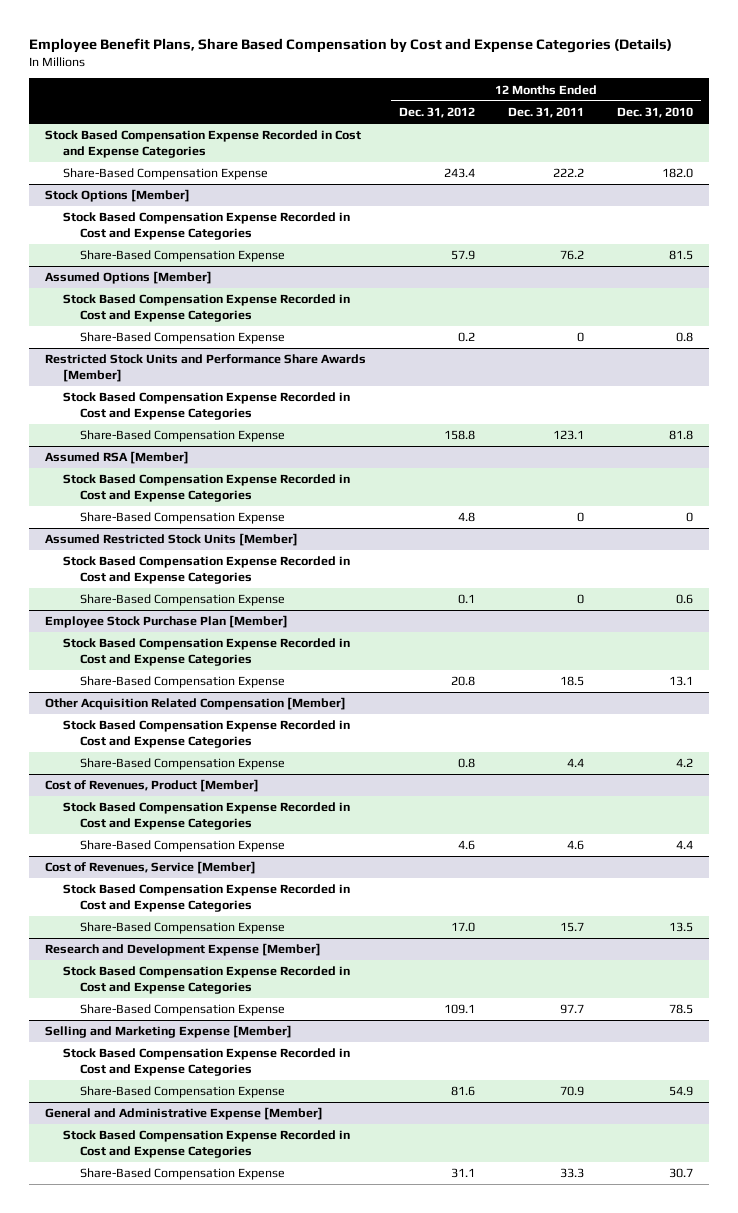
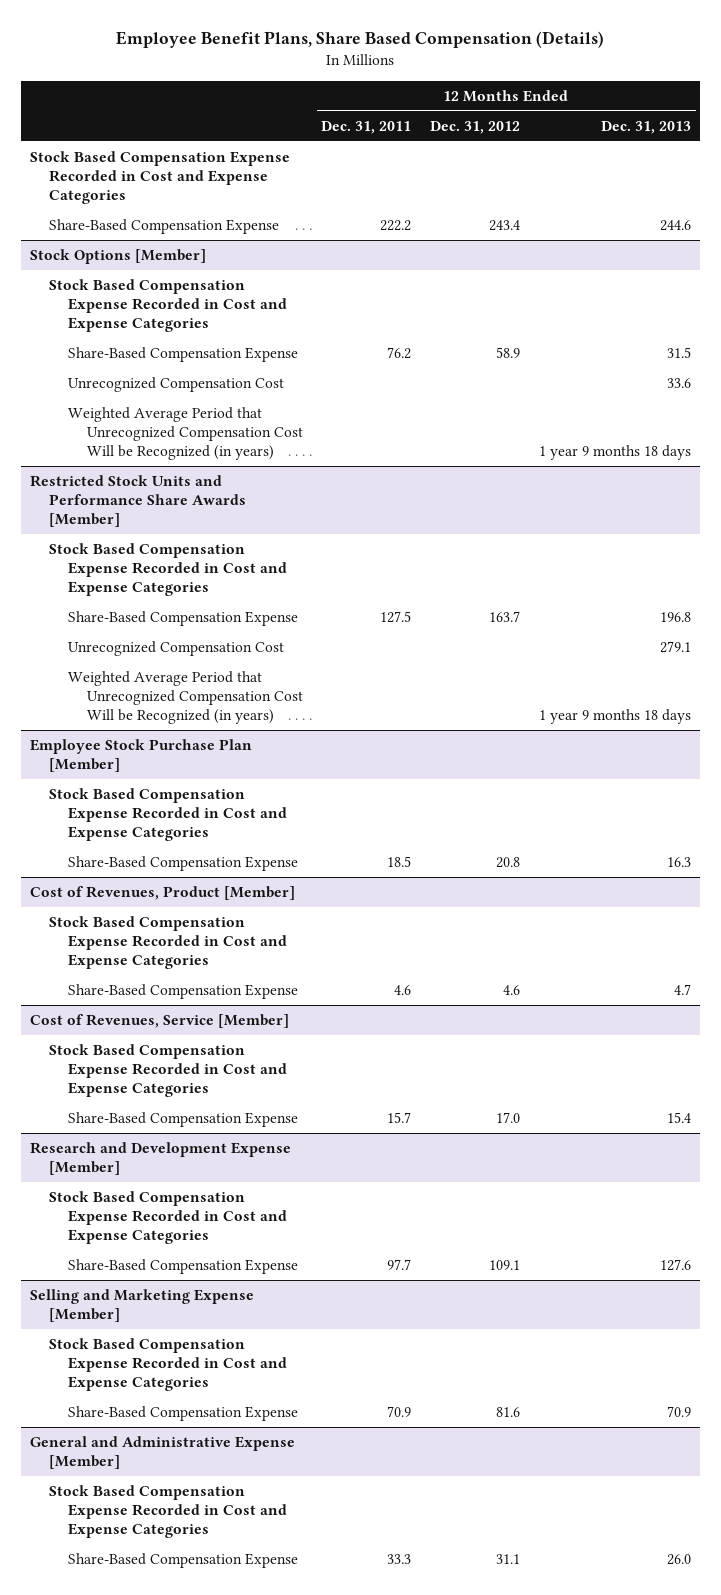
[28,37,672,53] Employee Benefit Plans, Share Based Compensation by Cost and Expense Categories (Details) -> [116,31,605,49] Employee Benefit Plans, Share Based Compensation (Details)
[616,107,693,119] Dec. 31, 2010 -> none
none -> [600,120,691,134] Dec. 31, 2013
[45,271,213,285] Assumed Options [Member] -> none
[62,294,350,322] Stock Based Compensation Expense Recorded in Cost and Expense Categories -> none
[79,332,285,345] Share-Based Compensation Expense -> none
[451,250,476,261] 57.9 -> [496,346,521,358] 58.9
none -> [67,376,284,392] Unrecognized Compensation Cost
none -> [67,406,303,461] Weighted Average Period that Unrecognized Compensation Cost Will be Recognized (in years)
[45,451,190,465] Assumed RSA [Member] -> none
[62,474,350,502] Stock Based Compensation Expense Recorded in Cost and Expense Categories -> none
[79,512,285,525] Share-Based Compensation Expense -> none
[45,533,299,547] Assumed Restricted Stock Units [Member] -> none
[62,556,350,584] Stock Based Compensation Expense Recorded in Cost and Expense Categories -> none
[79,594,285,607] Share-Based Compensation Expense -> none
[444,430,476,441] 158.8 -> [489,610,521,622] 163.7
[552,430,584,441] 123.1 -> [380,610,412,623] 127.5
none -> [67,640,284,656] Unrecognized Compensation Cost
none -> [67,670,303,725] Weighted Average Period that Unrecognized Compensation Cost Will be Recognized (in years)
[45,697,347,711] Other Acquisition Related Compensation [Member] -> none
[62,720,350,748] Stock Based Compensation Expense Recorded in Cost and Expense Categories -> none
[79,758,285,771] Share-Based Compensation Expense -> none

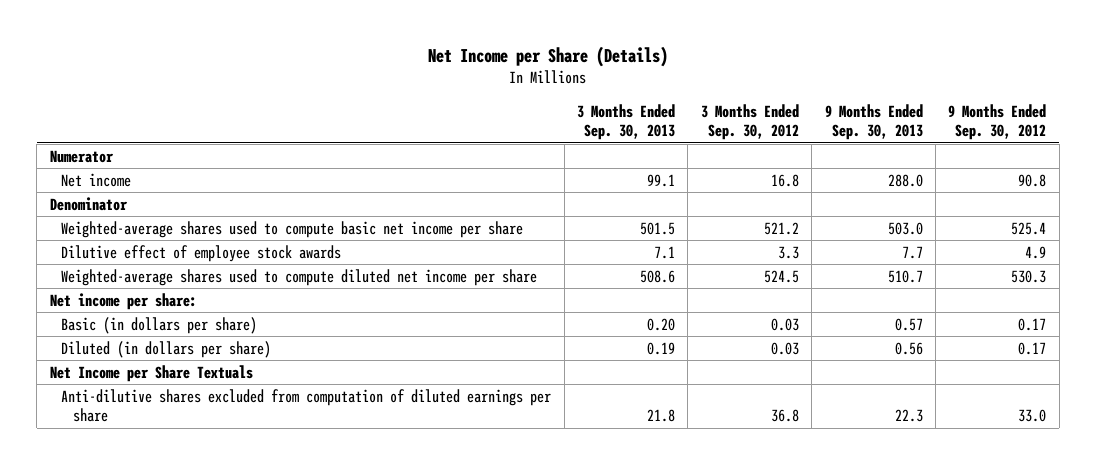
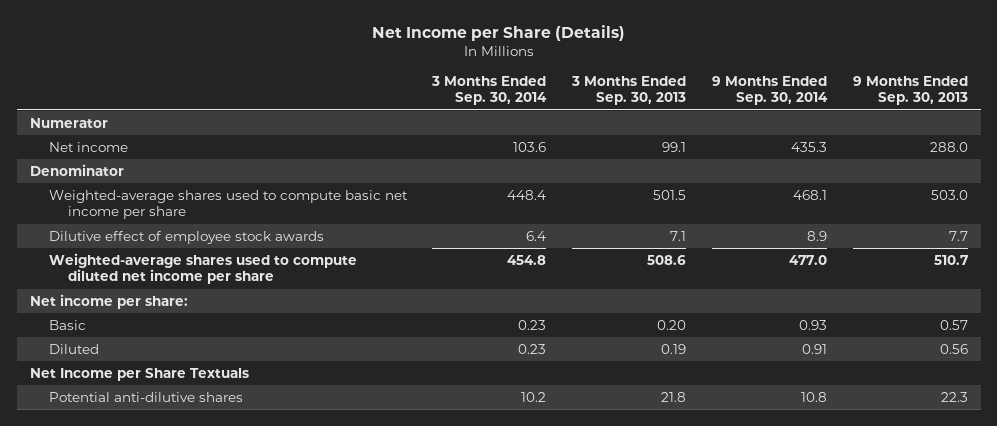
[700,103,799,141] 3 Months Ended Sep. 30, 2012 -> none
[948,103,1047,141] 9 Months Ended Sep. 30, 2012 -> none
none -> [431,75,548,106] 3 Months Ended Sep. 30, 2014
none -> [711,75,828,106] 9 Months Ended Sep. 30, 2014
[61,316,258,334] Basic (in dollars per share) -> [48,319,86,330] Basic
[61,340,272,358] Diluted (in dollars per share) -> [48,343,99,354] Diluted
[61,388,552,423] Anti-dilutive shares excluded from computation of diluted earnings per share -> [48,391,243,402] Potential anti-dilutive shares

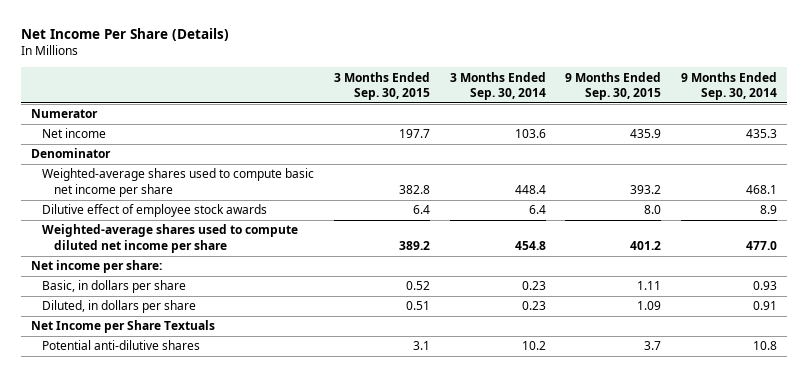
[371,24,625,41] Net Income per Share (Details) -> [20,28,229,42] Net Income Per Share (Details)
[571,75,687,106] 3 Months Ended Sep. 30, 2013 -> none
[852,75,968,106] 9 Months Ended Sep. 30, 2013 -> none
none -> [334,71,431,100] 3 Months Ended Sep. 30, 2015
none -> [565,71,662,100] 9 Months Ended Sep. 30, 2015
[48,319,86,330] Basic -> [42,280,187,294] Basic, in dollars per share
[48,343,99,354] Diluted -> [42,300,197,314] Diluted, in dollars per share

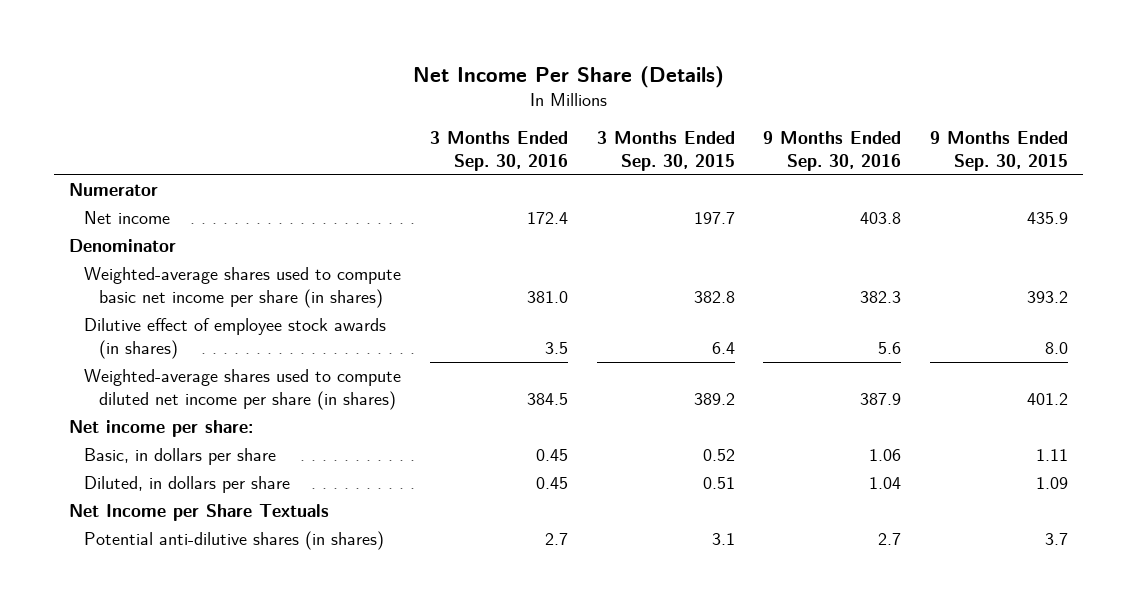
[449,71,546,100] 3 Months Ended Sep. 30, 2014 -> none
[680,71,777,100] 9 Months Ended Sep. 30, 2014 -> none
none -> [429,131,568,171] 3 Months Ended Sep. 30, 2016
none -> [763,131,902,171] 9 Months Ended Sep. 30, 2016
[42,168,315,197] Weighted-average shares used to compute basic net income per share -> [83,267,401,309] Weighted-average shares used to compute basic net income per share (in shares)
[42,204,268,218] Dilutive effect of employee stock awards -> [83,318,386,360] Dilutive effect of employee stock awards (in shares)
[42,224,299,253] Weighted-average shares used to compute diluted net income per share -> [83,369,401,411] Weighted-average shares used to compute diluted net income per share (in shares)
[42,340,201,351] Potential anti-dilutive shares -> [83,531,384,551] Potential anti-dilutive shares (in shares)

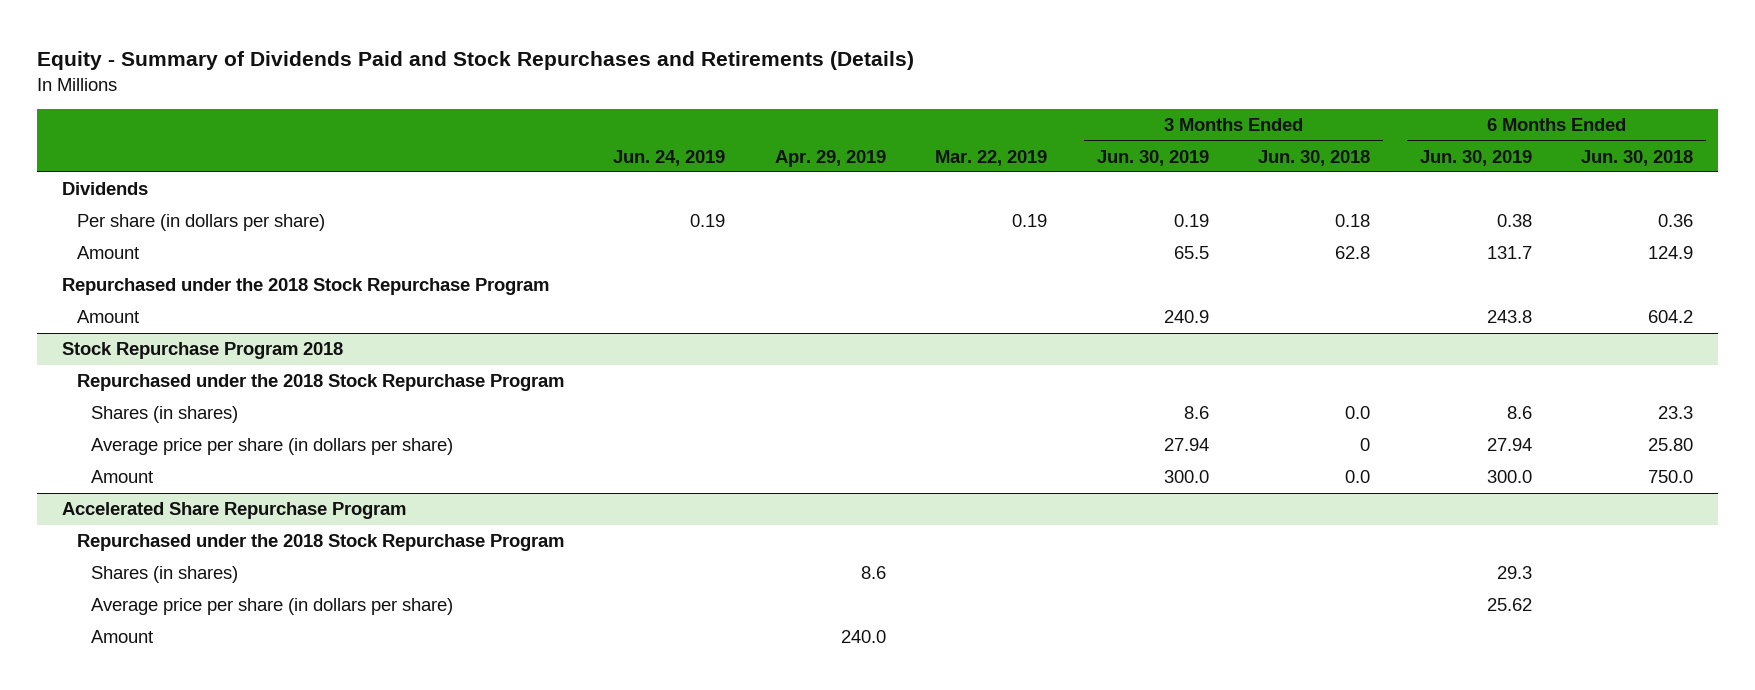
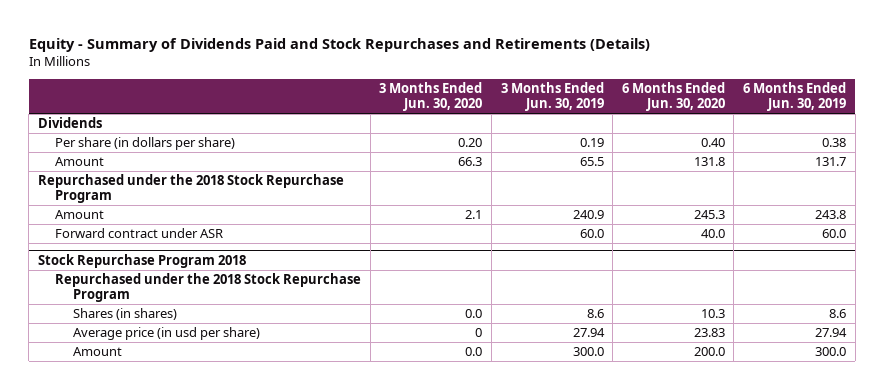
[613,149,726,166] Jun. 24, 2019 -> none
[774,149,886,167] Apr. 29, 2019 -> none
[935,149,1048,166] Mar. 22, 2019 -> none
[1258,149,1371,166] Jun. 30, 2018 -> none
[1581,149,1694,166] Jun. 30, 2018 -> none
none -> [379,81,483,111] 3 Months Ended Jun. 30, 2020
none -> [621,81,725,111] 6 Months Ended Jun. 30, 2020
none -> [55,228,224,239] Forward contract under ASR
[91,438,454,456] Average price per share (in dollars per share) -> [72,327,260,341] Average price (in usd per share)
[62,502,407,520] Accelerated Share Repurchase Program -> none
[76,534,564,552] Repurchased under the 2018 Stock Repurchase Program -> none
[91,566,239,584] Shares (in shares) -> none
[91,598,454,616] Average price per share (in dollars per share) -> none
[91,630,154,644] Amount -> none

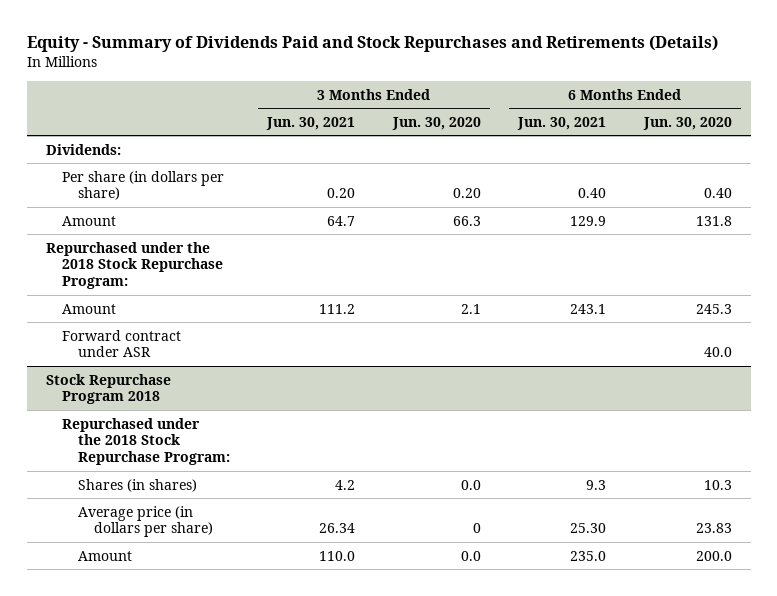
[500,81,604,111] 3 Months Ended Jun. 30, 2019 -> none
[743,81,847,111] 6 Months Ended Jun. 30, 2019 -> none
none -> [266,116,356,130] Jun. 30, 2021
none -> [517,116,607,130] Jun. 30, 2021
[37,117,102,129] Dividends -> [45,143,121,155] Dividends:
[37,174,344,204] Repurchased under the 2018 Stock Repurchase Program -> [45,241,223,290] Repurchased under the 2018 Stock Repurchase Program:
[55,273,362,303] Repurchased under the 2018 Stock Repurchase Program -> [61,417,230,466] Repurchased under the 2018 Stock Repurchase Program:
[72,327,260,341] Average price (in usd per share) -> [77,505,213,538] Average price (in dollars per share)

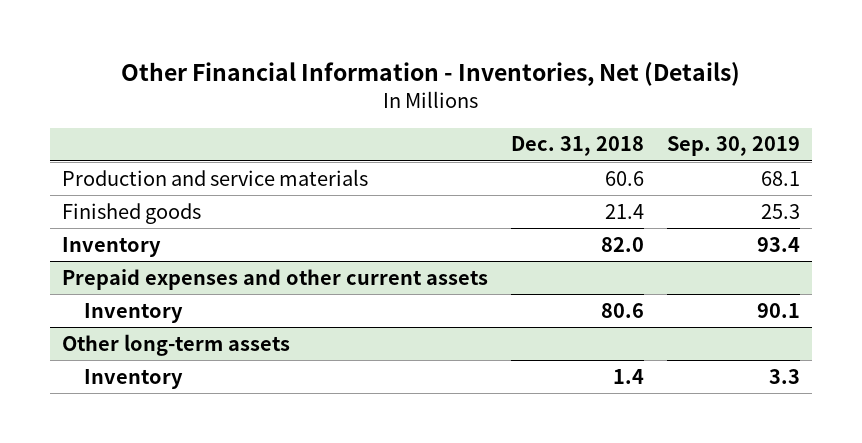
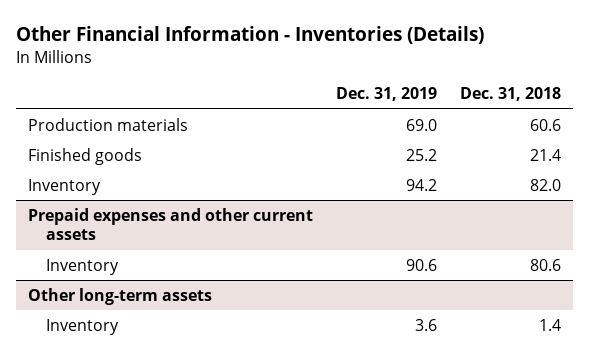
[120,61,740,86] Other Financial Information - Inventories, Net (Details) -> [16,25,485,44] Other Financial Information - Inventories (Details)
[667,136,801,157] Sep. 30, 2019 -> none
none -> [335,87,437,102] Dec. 31, 2019
[61,168,368,186] Production and service materials -> [27,117,188,131] Production materials

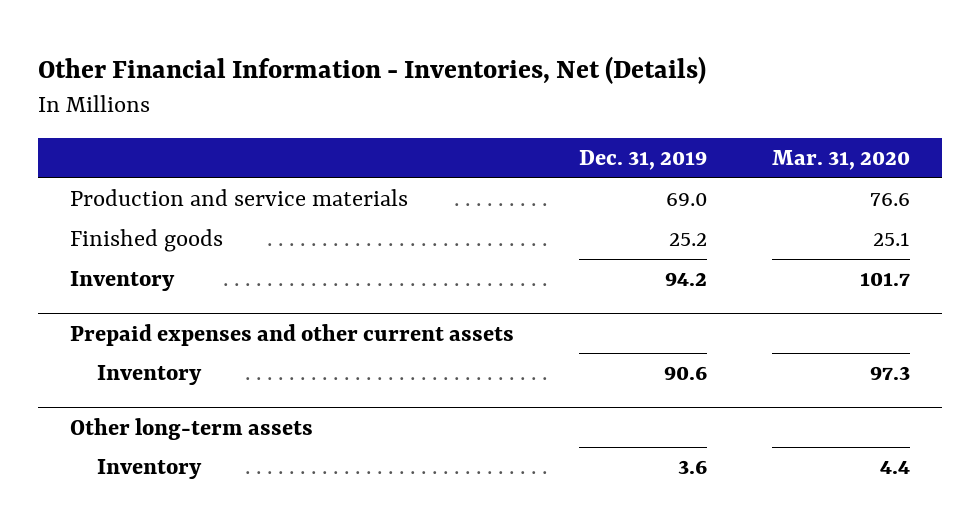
[16,25,485,44] Other Financial Information - Inventories (Details) -> [38,55,707,84] Other Financial Information - Inventories, Net (Details)
[460,87,562,102] Dec. 31, 2018 -> none
none -> [772,150,911,171] Mar. 31, 2020
[27,117,188,131] Production materials -> [70,189,409,207] Production and service materials

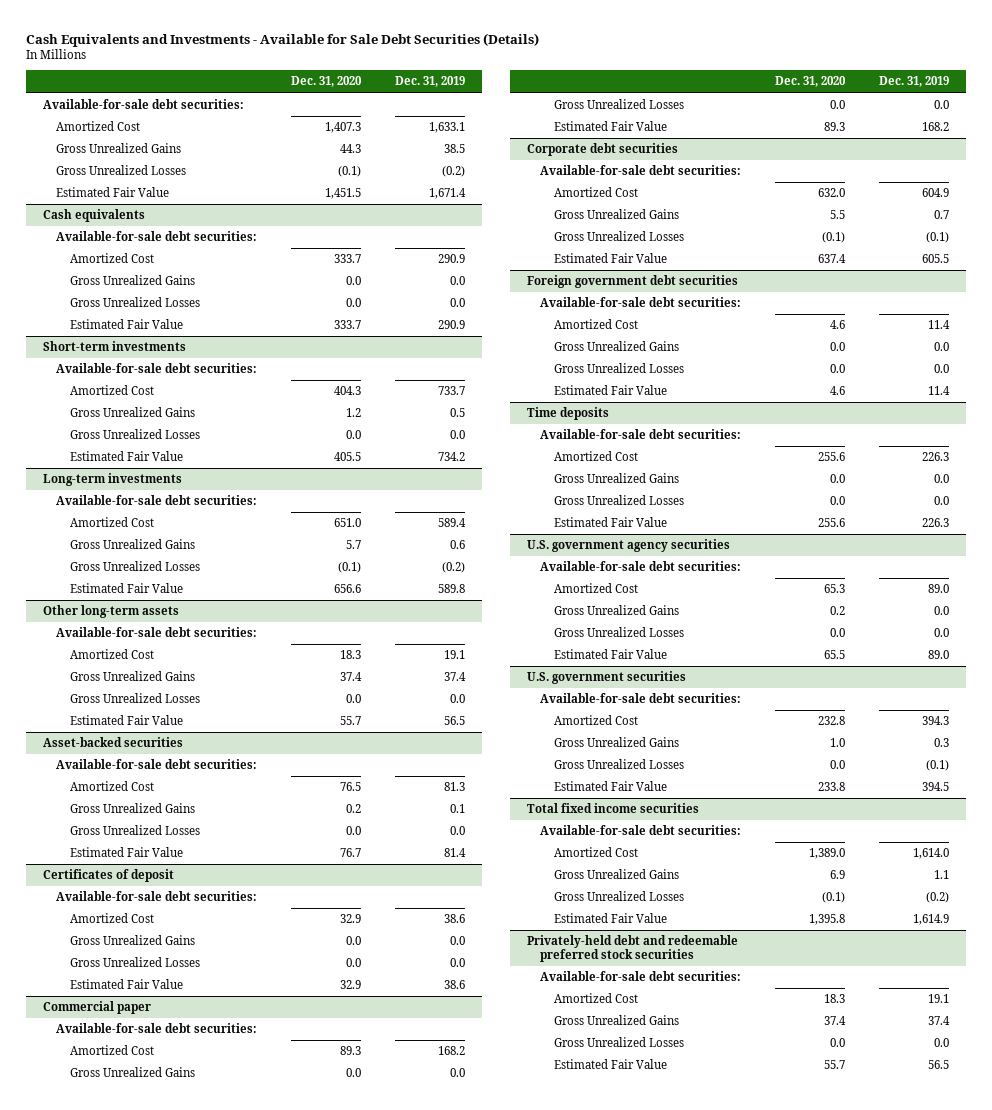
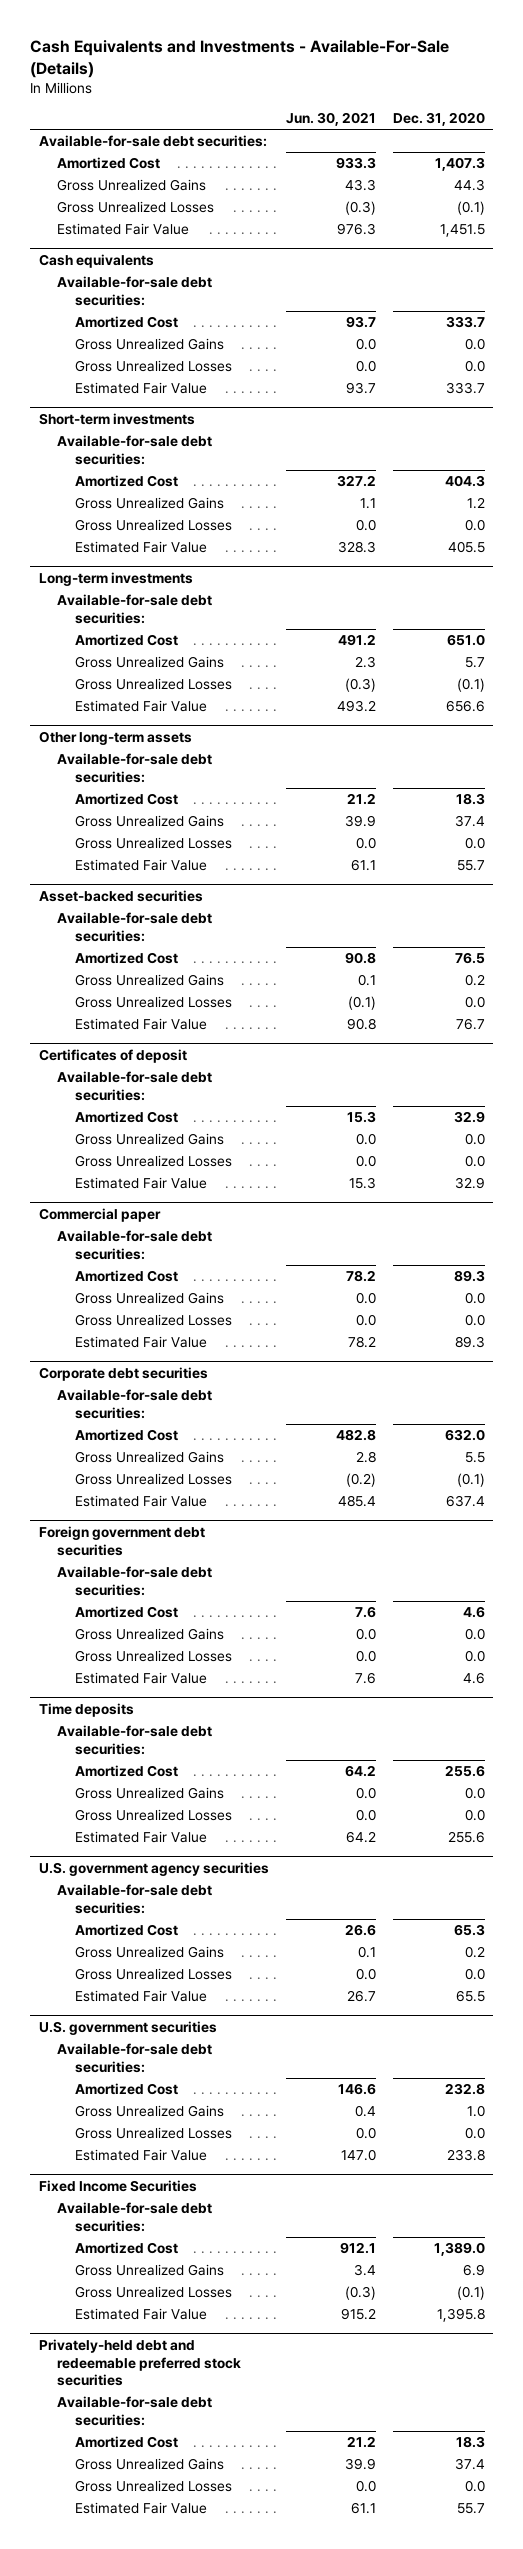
[26,32,540,47] Cash Equivalents and Investments - Available for Sale Debt Securities (Details) -> [30,39,450,78] Cash Equivalents and Investments - Available-For-Sale (Details)
[394,76,465,88] Dec. 31, 2019 -> none
none -> [285,112,376,127] Jun. 30, 2021
[527,803,700,814] Total fixed income securities -> [38,2180,197,2193] Fixed Income Securities

